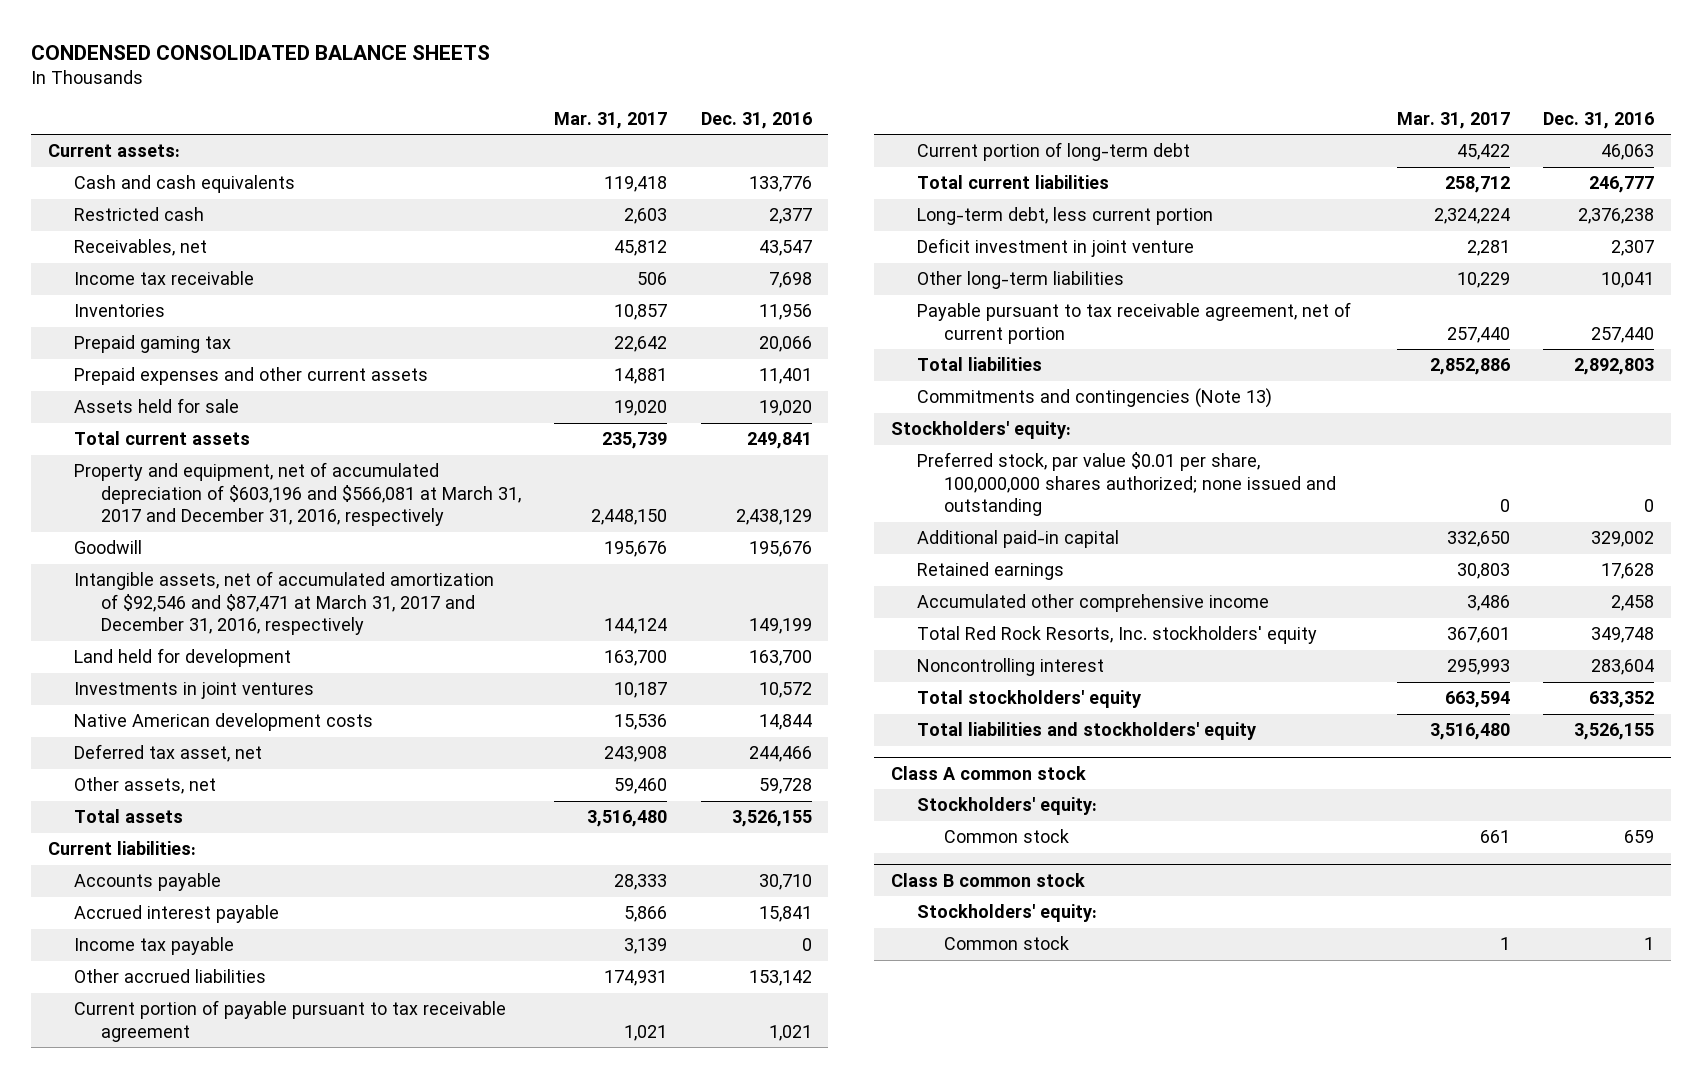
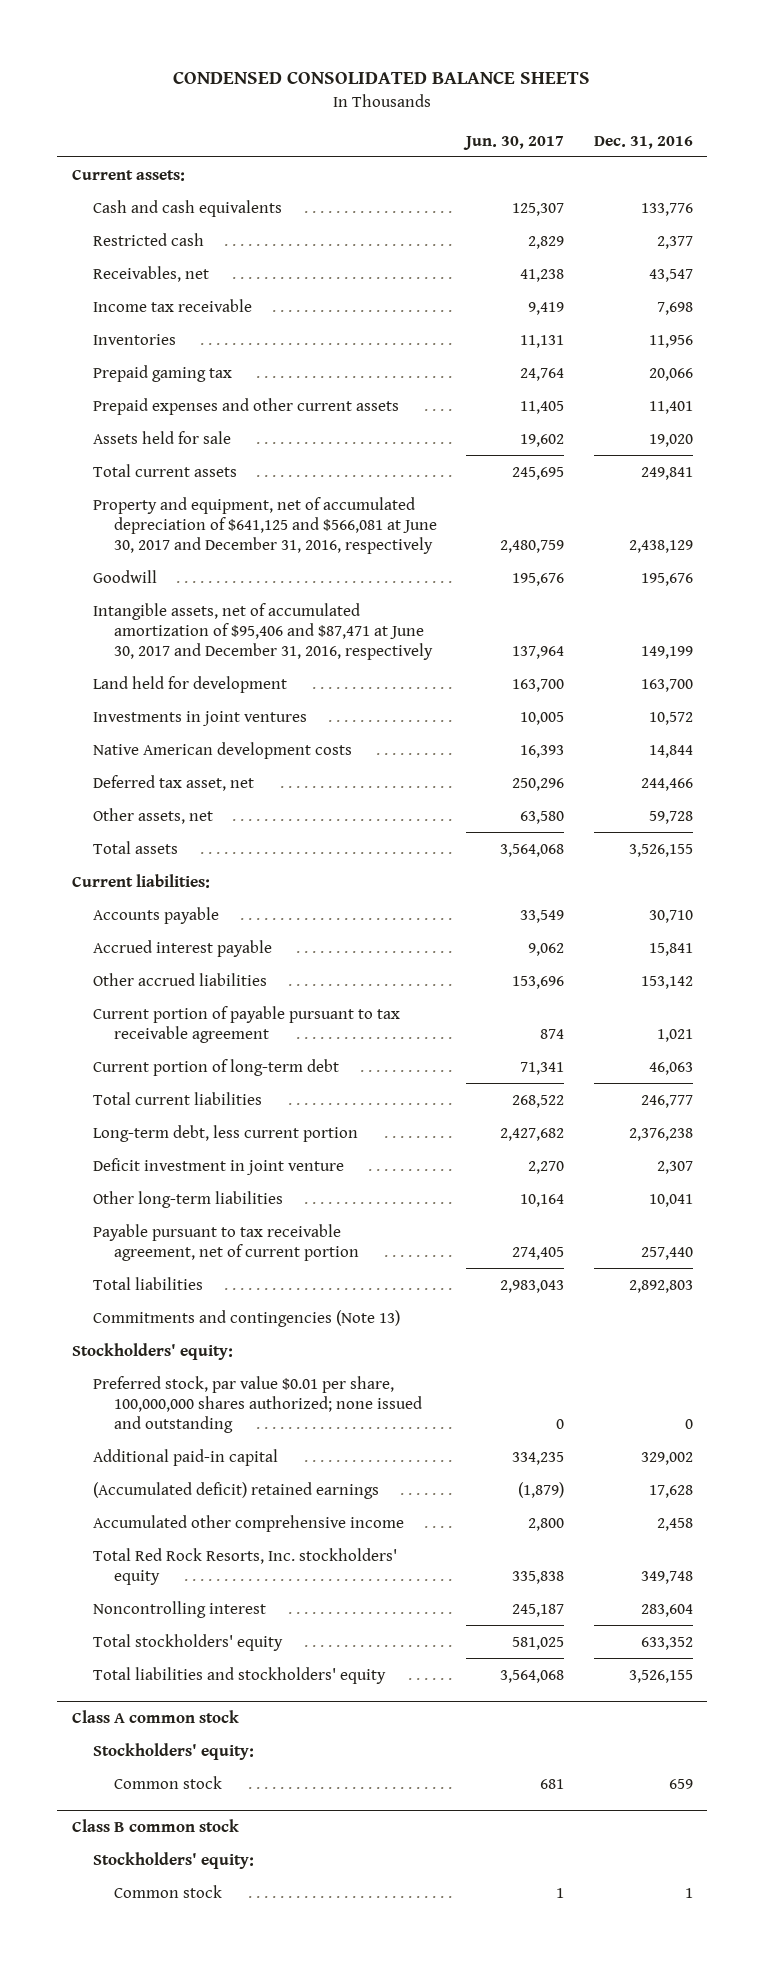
[554,111,668,129] Mar. 31, 2017 -> none
none -> [463,135,565,150] Jun. 30, 2017
[74,462,521,527] Property and equipment, net of accumulated depreciation of $603,196 and $566,081 at March 31, 2017 and December 31, 2016, respectively -> [93,496,438,554] Property and equipment, net of accumulated depreciation of $641,125 and $566,081 at June 30, 2017 and December 31, 2016, respectively
[74,571,495,636] Intangible assets, net of accumulated amortization of $92,546 and $87,471 at March 31, 2017 and December 31, 2016, respectively -> [93,602,434,660] Intangible assets, net of accumulated amortization of $95,406 and $87,471 at June 30, 2017 and December 31, 2016, respectively
[74,937,235,956] Income tax payable -> none
[917,562,1065,581] Retained earnings -> [93,1481,380,1499] (Accumulated deficit) retained earnings

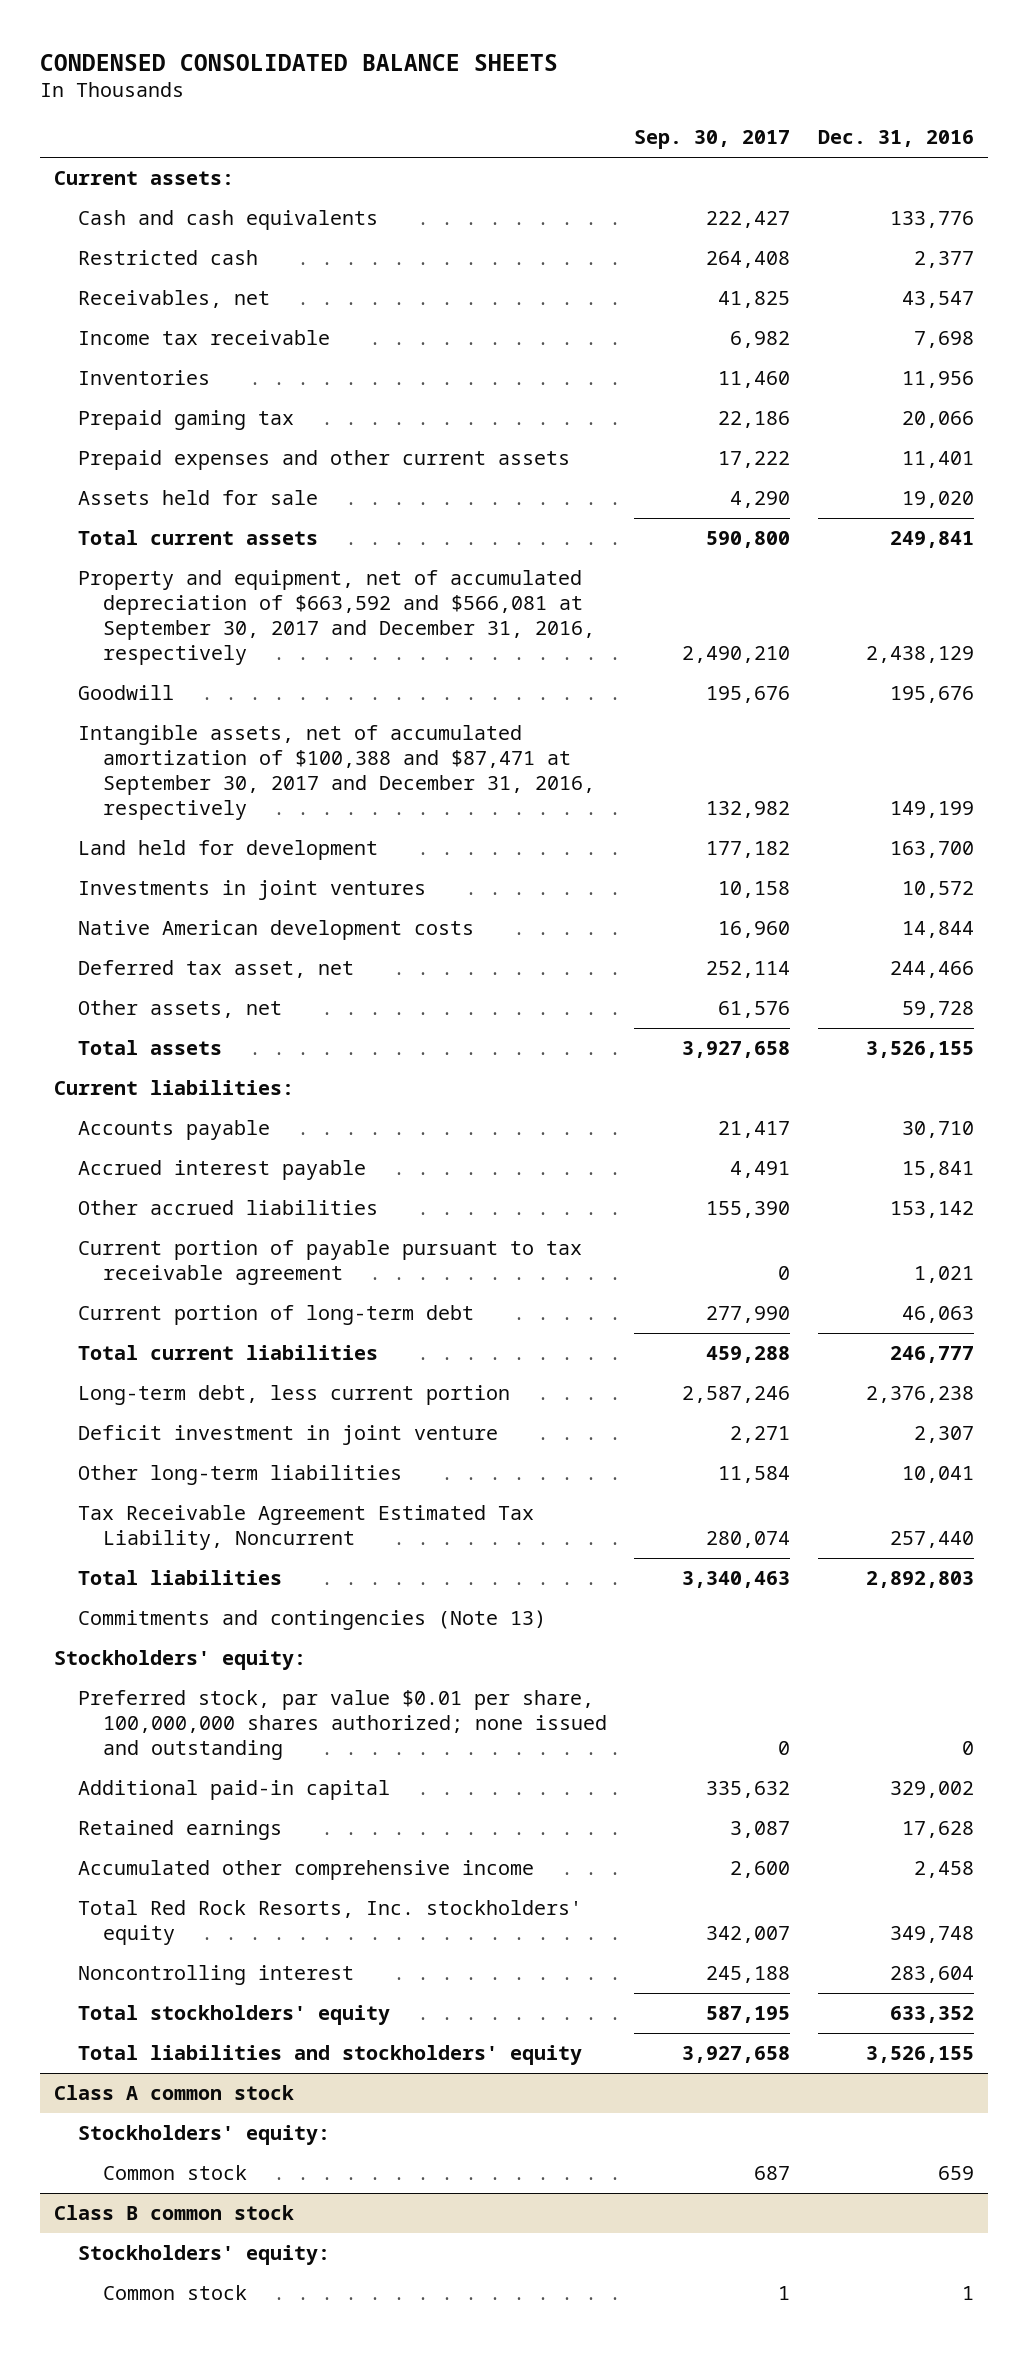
[463,135,565,150] Jun. 30, 2017 -> none
none -> [634,130,791,150] Sep. 30, 2017
[93,496,438,554] Property and equipment, net of accumulated depreciation of $641,125 and $566,081 at June 30, 2017 and December 31, 2016, respectively -> [78,570,595,665] Property and equipment, net of accumulated depreciation of $663,592 and $566,081 at September 30, 2017 and December 31, 2016, respectively
[93,602,434,660] Intangible assets, net of accumulated amortization of $95,406 and $87,471 at June 30, 2017 and December 31, 2016, respectively -> [78,725,595,820] Intangible assets, net of accumulated amortization of $100,388 and $87,471 at September 30, 2017 and December 31, 2016, respectively
[93,1223,360,1261] Payable pursuant to tax receivable agreement, net of current portion -> [78,1505,535,1551] Tax Receivable Agreement Estimated Tax Liability, Noncurrent
[93,1481,380,1499] (Accumulated deficit) retained earnings -> [78,1820,283,1841] Retained earnings

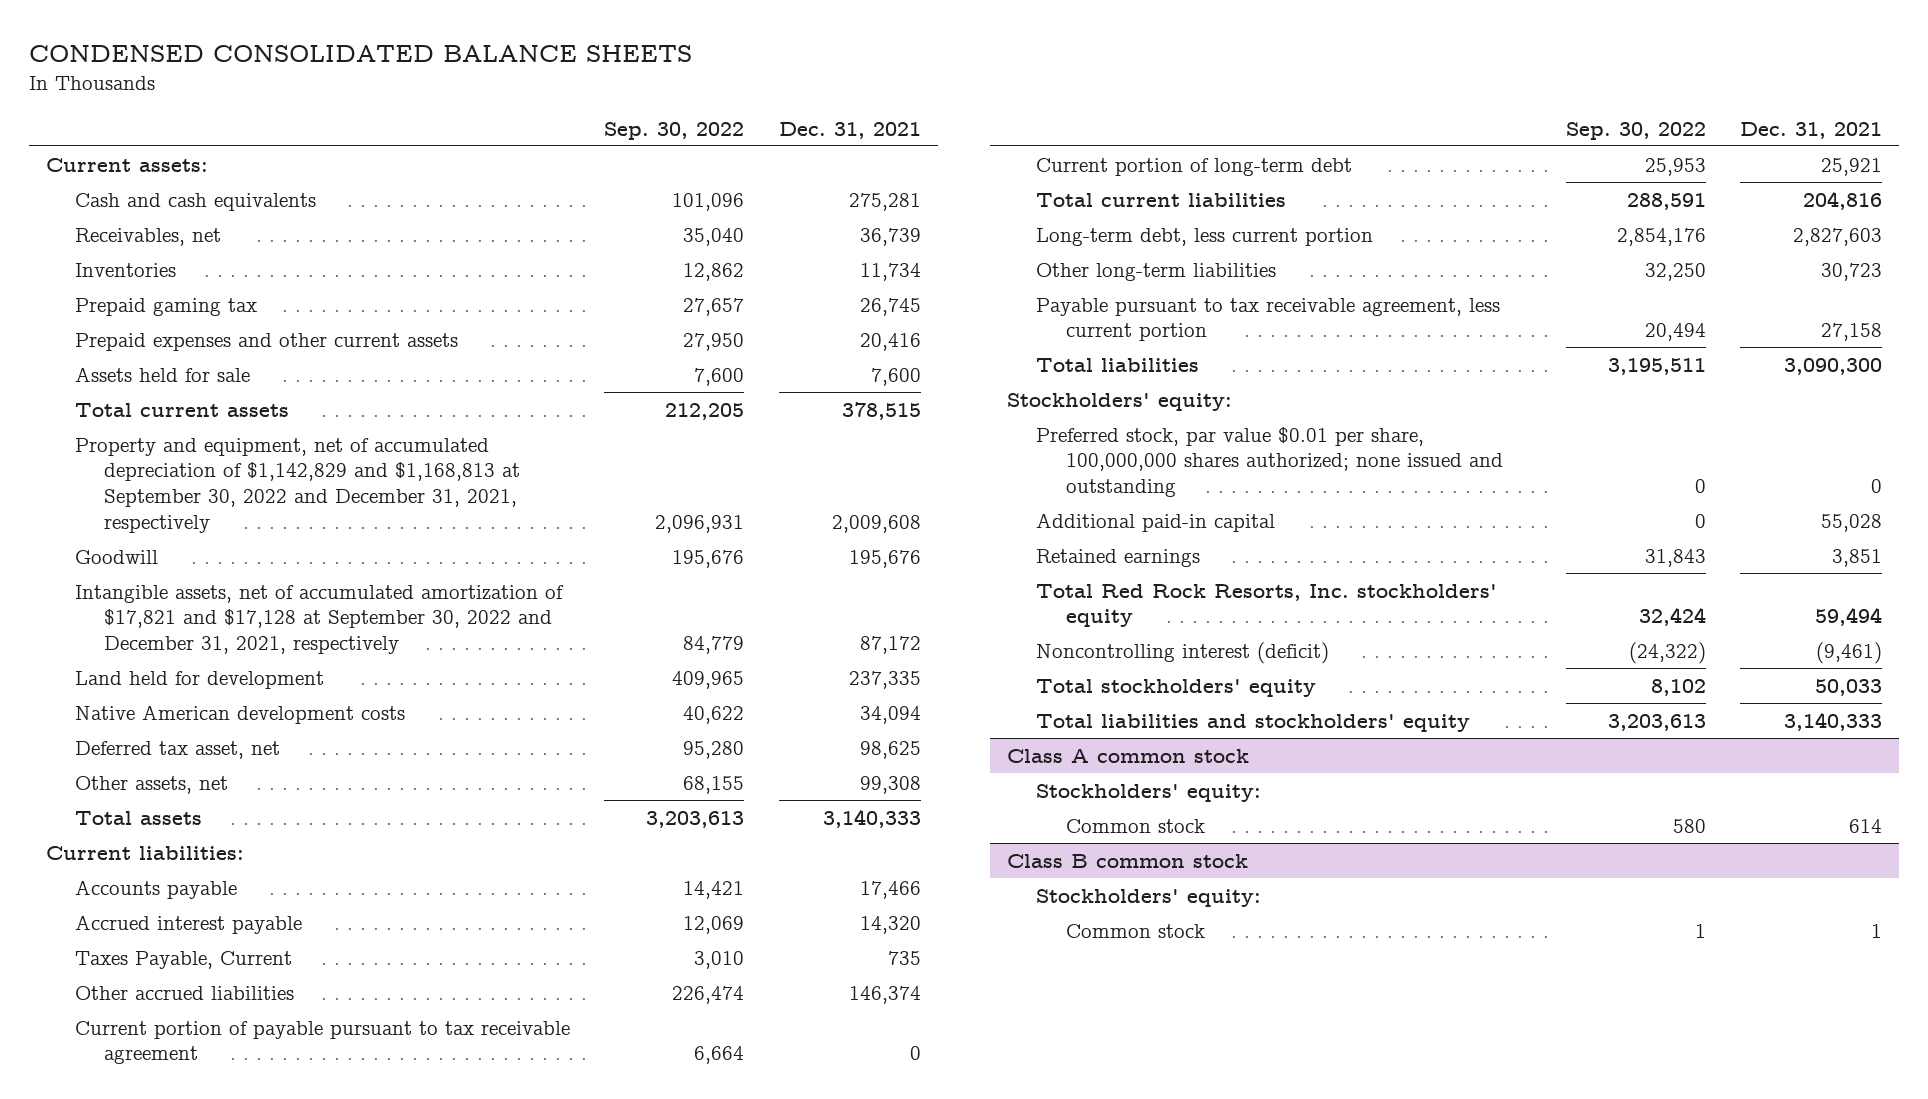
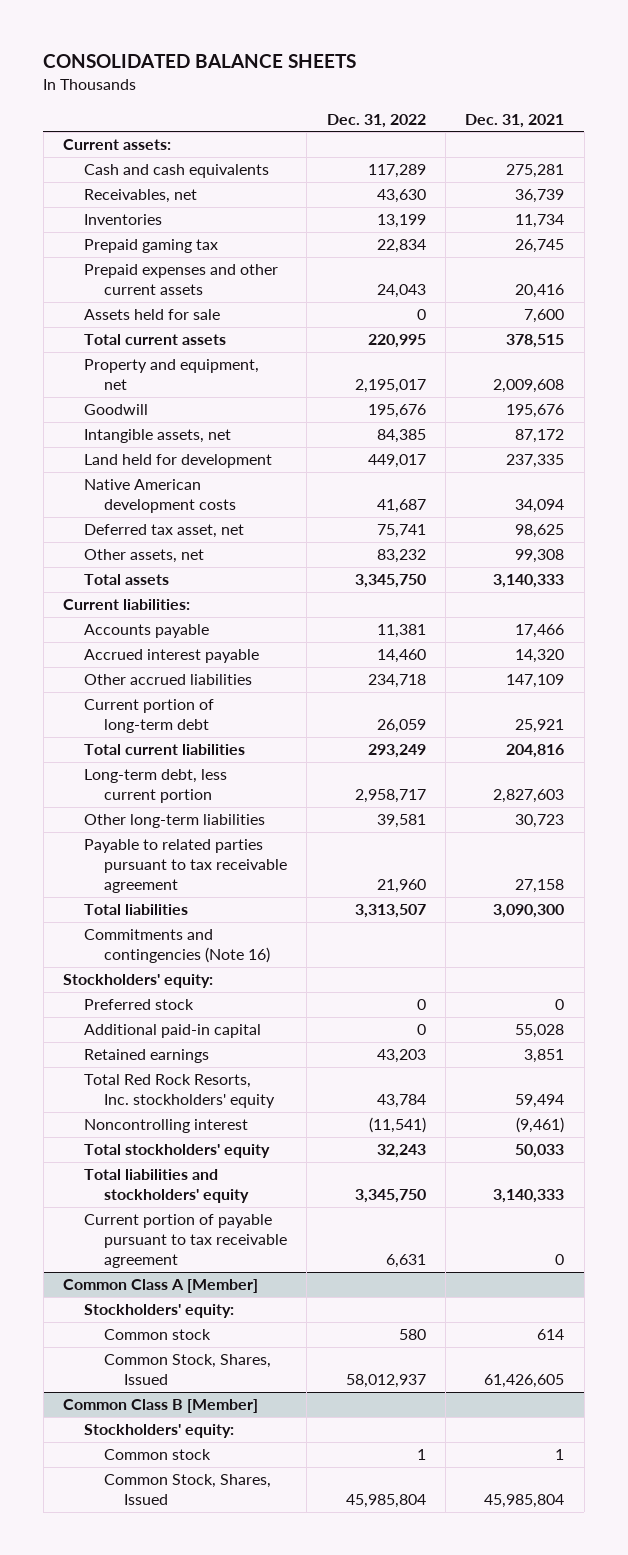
[28,44,692,62] CONDENSED CONSOLIDATED BALANCE SHEETS -> [43,54,357,69] CONSOLIDATED BALANCE SHEETS
[604,121,745,140] Sep. 30, 2022 -> none
none -> [326,113,426,128] Dec. 31, 2022
[75,437,521,533] Property and equipment, net of accumulated depreciation of $1,142,829 and $1,168,813 at September 30, 2022 and December 31, 2021, respectively -> [83,359,259,391] Property and equipment, net
[75,584,565,655] Intangible assets, net of accumulated amortization of $17,821 and $17,128 at September 30, 2022 and December 31, 2021, respectively -> [83,429,231,444] Intangible assets, net
[75,950,293,969] Taxes Payable, Current -> none
[848,985,921,1004] 146,374 -> [506,674,565,689] 147,109
[1036,297,1501,342] Payable pursuant to tax receivable agreement, less current portion -> [83,839,287,893] Payable to related parties pursuant to tax receivable agreement
none -> [83,929,270,964] Commitments and contingencies (Note 16)
[1036,426,1503,498] Preferred stock, par value $0.01 per share, 100,000,000 shares authorized; none issued and outstanding -> [83,999,194,1011] Preferred stock
[1036,641,1330,664] Noncontrolling interest (deficit) -> [83,1119,248,1134] Noncontrolling interest
[75,1020,571,1065] Current portion of payable pursuant to tax receivable agreement -> [83,1214,287,1268] Current portion of payable pursuant to tax receivable agreement
[1007,748,1250,763] Class A common stock -> [63,1279,259,1294] Common Class A [Member]
none -> [103,1354,271,1386] Common Stock, Shares, Issued
[1007,853,1249,868] Class B common stock -> [63,1399,259,1414] Common Class B [Member]
none -> [103,1474,271,1506] Common Stock, Shares, Issued

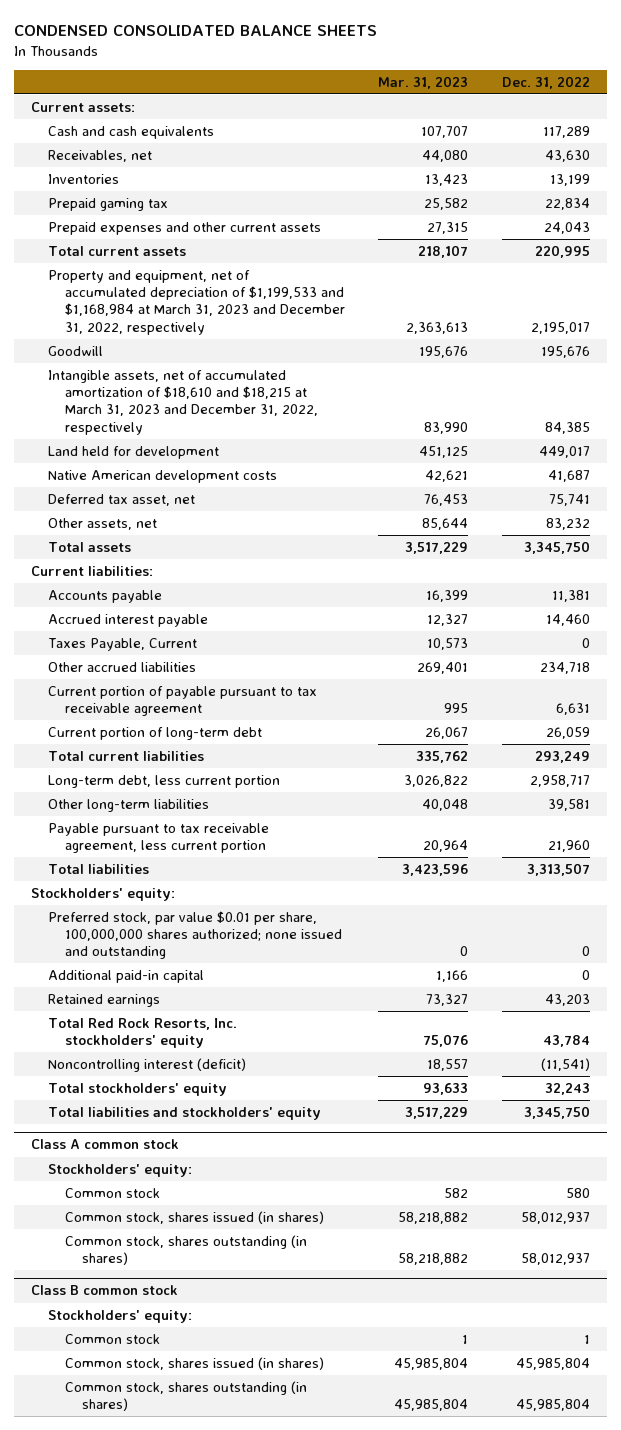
[43,54,357,69] CONSOLIDATED BALANCE SHEETS -> [14,25,378,37] CONDENSED CONSOLIDATED BALANCE SHEETS
[465,113,565,128] Dec. 31, 2021 -> none
none -> [378,75,469,89] Mar. 31, 2023
[83,309,220,321] Assets held for sale -> none
[83,359,259,391] Property and equipment, net -> [47,269,345,335] Property and equipment, net of accumulated depreciation of $1,199,533 and $1,168,984 at March 31, 2023 and December 31, 2022, respectively
[83,429,231,444] Intangible assets, net -> [47,369,318,435] Intangible assets, net of accumulated amortization of $18,610 and $18,215 at March 31, 2023 and December 31, 2022, respectively
none -> [47,637,197,651] Taxes Payable, Current
[83,1214,287,1268] Current portion of payable pursuant to tax receivable agreement -> [47,685,317,717] Current portion of payable pursuant to tax receivable agreement
[83,839,287,893] Payable to related parties pursuant to tax receivable agreement -> [47,822,269,854] Payable pursuant to tax receivable agreement, less current portion
[83,929,270,964] Commitments and contingencies (Note 16) -> none
[83,999,194,1011] Preferred stock -> [47,910,342,960] Preferred stock, par value $0.01 per share, 100,000,000 shares authorized; none issued and outstanding
[83,1119,248,1134] Noncontrolling interest -> [47,1057,246,1072] Noncontrolling interest (deficit)
[63,1279,259,1294] Common Class A [Member] -> [31,1139,180,1150] Class A common stock
[103,1354,271,1386] Common Stock, Shares, Issued -> [64,1210,324,1224] Common stock, shares issued (in shares)
none -> [64,1234,307,1266] Common stock, shares outstanding (in shares)
[63,1399,259,1414] Common Class B [Member] -> [31,1285,179,1296] Class B common stock
[103,1474,271,1506] Common Stock, Shares, Issued -> [64,1356,324,1370] Common stock, shares issued (in shares)
none -> [64,1380,307,1412] Common stock, shares outstanding (in shares)

